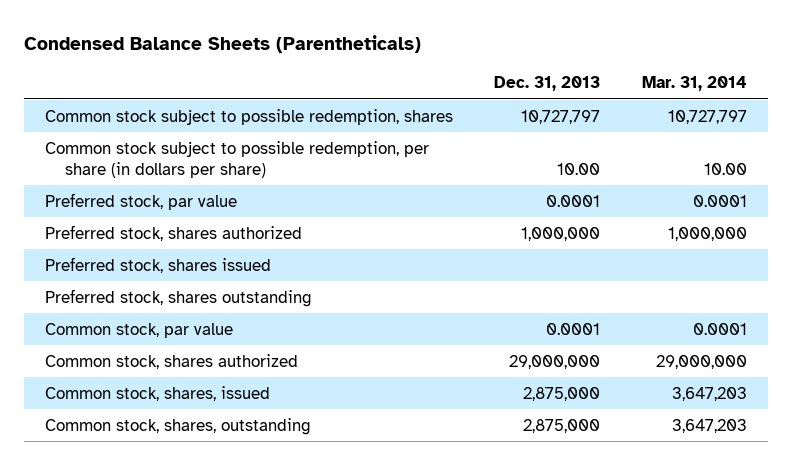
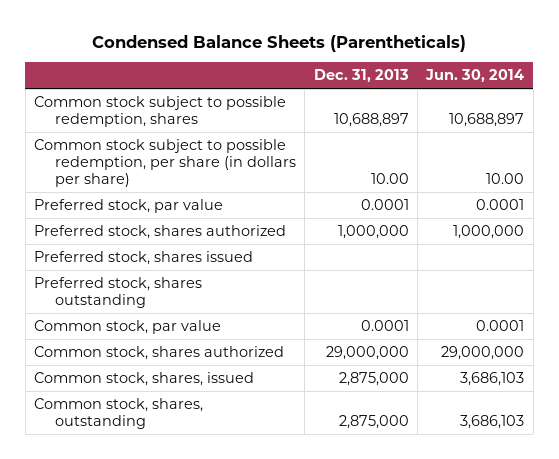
[641,76,747,92] Mar. 31, 2014 -> none
none -> [425,69,525,83] Jun. 30, 2014
[521,109,601,124] 10,727,797 -> [333,113,409,128] 10,688,897

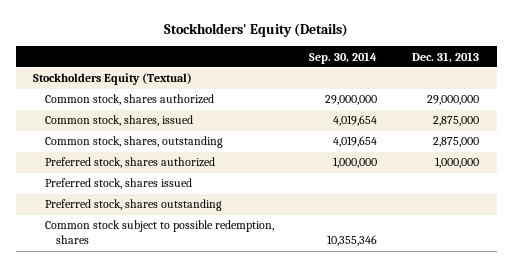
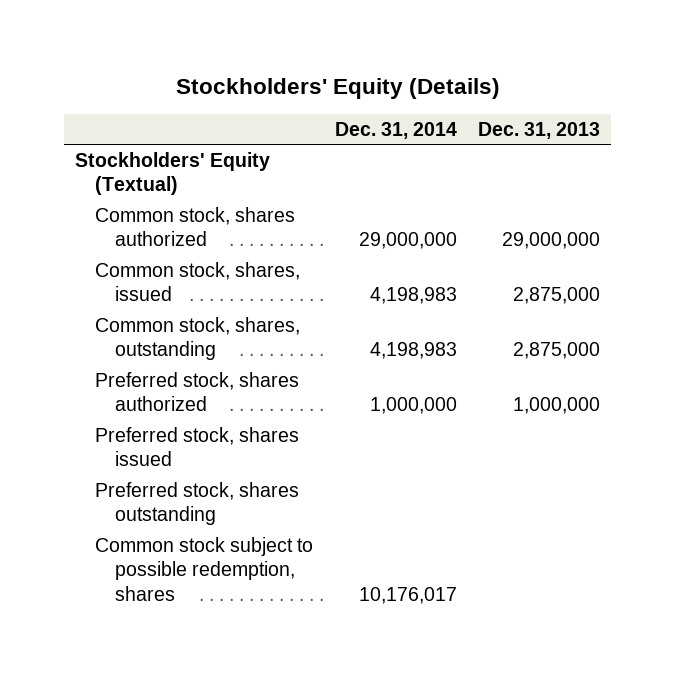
[308,51,377,64] Sep. 30, 2014 -> none
none -> [334,121,457,139] Dec. 31, 2014
[33,73,193,86] Stockholders Equity (Textual) -> [74,151,270,196] Stockholders' Equity (Textual)

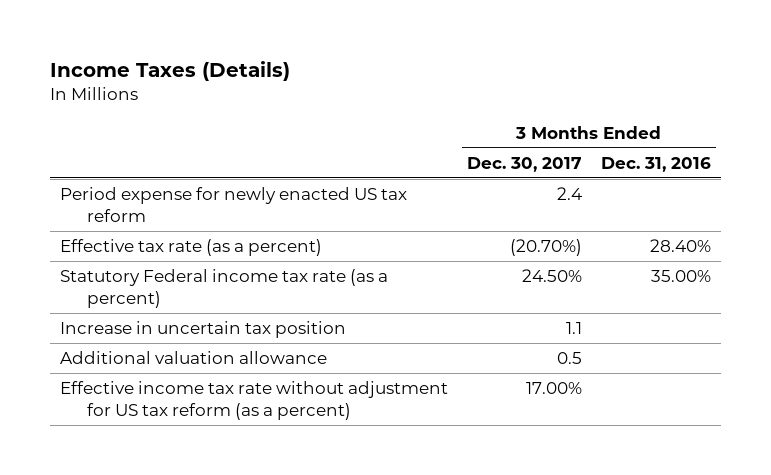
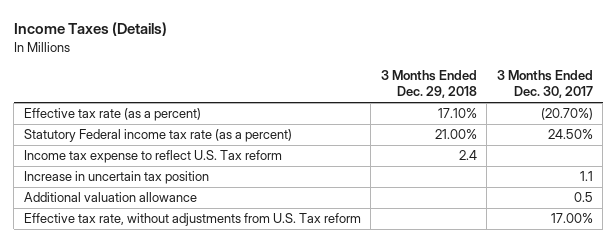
[601,156,712,172] Dec. 31, 2016 -> none
none -> [380,70,477,99] 3 Months Ended Dec. 29, 2018
[59,187,407,222] Period expense for newly enacted US tax reform -> none
none -> [23,150,282,164] Income tax expense to reflect U.S. Tax reform
[59,381,448,420] Effective income tax rate without adjustment for US tax reform (as a percent) -> [23,213,361,227] Effective tax rate, without adjustments from U.S. Tax reform

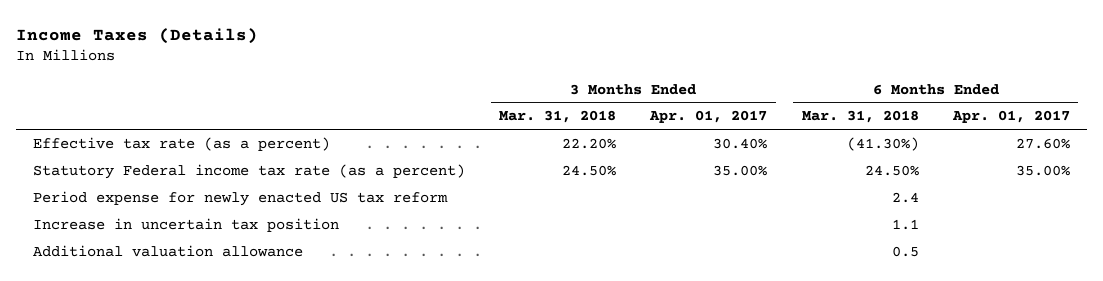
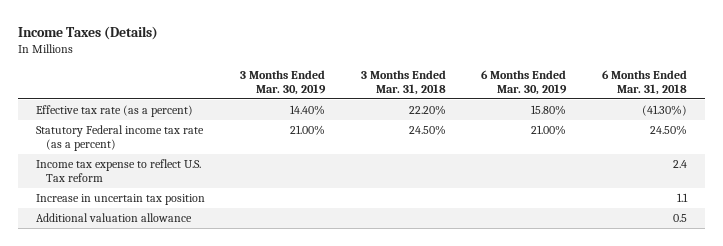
[649,110,768,124] Apr. 01, 2017 -> none
[951,110,1070,124] Apr. 01, 2017 -> none
none -> [240,69,327,95] 3 Months Ended Mar. 30, 2019
none -> [481,69,568,95] 6 Months Ended Mar. 30, 2019
[33,190,449,206] Period expense for newly enacted US tax reform -> none
none -> [35,159,201,183] Income tax expense to reflect U.S. Tax reform

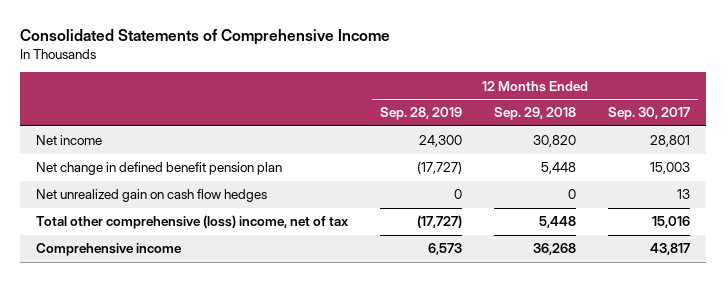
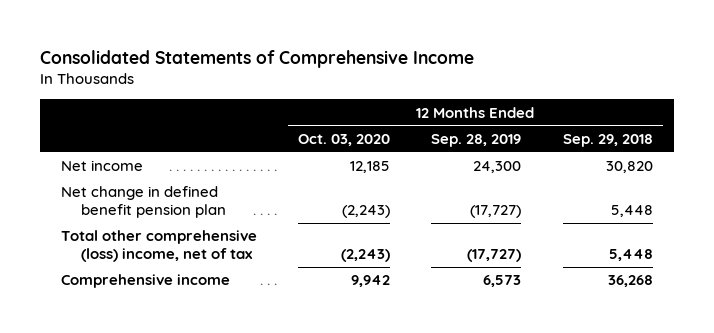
[608,107,691,121] Sep. 30, 2017 -> none
none -> [298,133,391,146] Oct. 03, 2020
[36,189,268,203] Net unrealized gain on cash flow hedges -> none

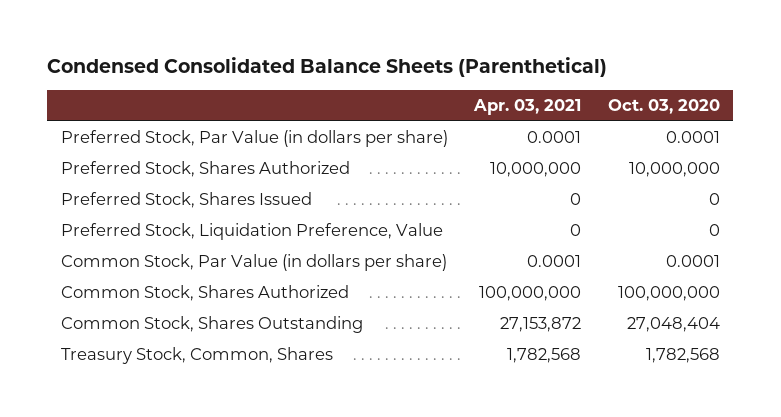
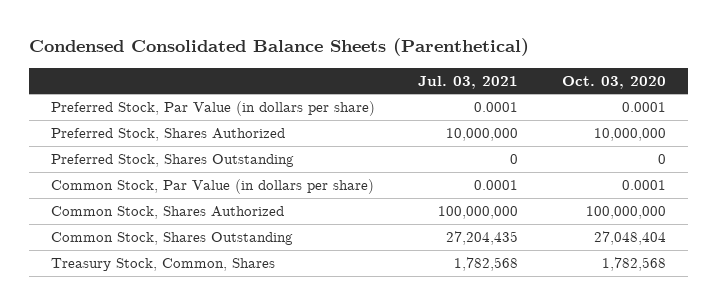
[473,98,582,115] Apr. 03, 2021 -> none
none -> [418,75,519,89] Jul. 03, 2021
[60,223,443,241] Preferred Stock, Liquidation Preference, Value -> none
[60,192,312,209] Preferred Stock, Shares Issued -> [50,154,294,168] Preferred Stock, Shares Outstanding

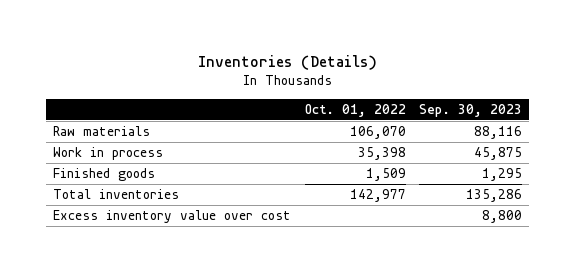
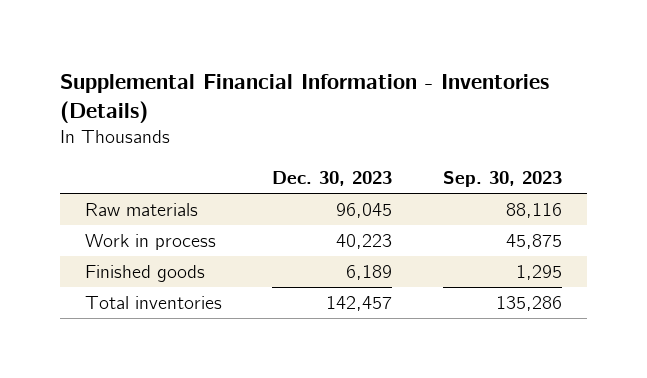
[197,54,377,70] Inventories (Details) -> [59,73,549,123] Supplemental Financial Information - Inventories (Details)
[304,103,406,117] Oct. 01, 2022 -> none
none -> [272,171,393,187] Dec. 30, 2023
[52,210,291,224] Excess inventory value over cost -> none

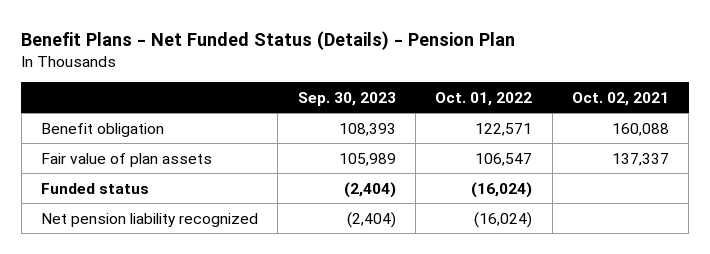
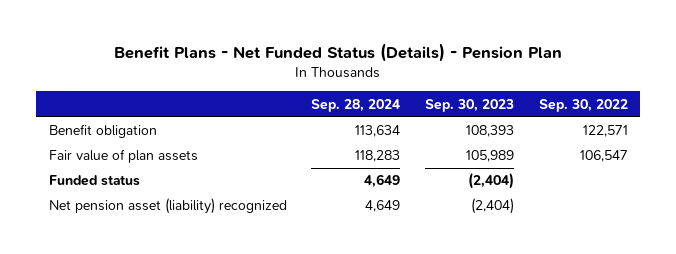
[435,92,533,107] Oct. 01, 2022 -> none
[571,92,669,107] Oct. 02, 2021 -> none
none -> [311,98,401,112] Sep. 28, 2024
none -> [538,98,628,112] Sep. 30, 2022
[41,212,259,227] Net pension liability recognized -> [48,198,287,215] Net pension asset (liability) recognized

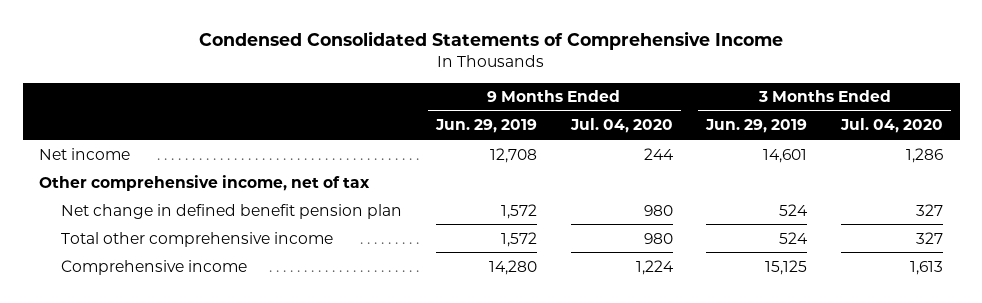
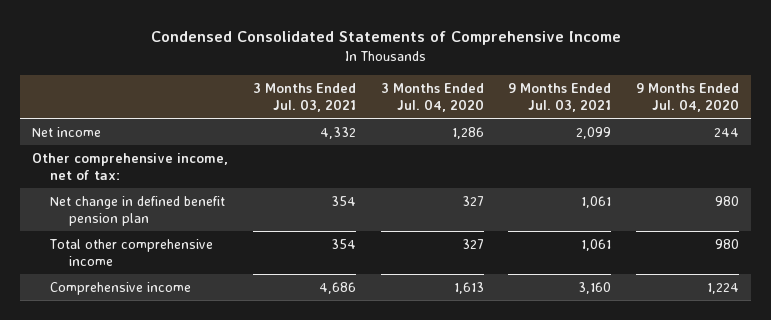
[435,119,538,134] Jun. 29, 2019 -> none
[705,119,808,134] Jun. 29, 2019 -> none
none -> [252,82,356,112] 3 Months Ended Jul. 03, 2021
none -> [508,82,612,112] 9 Months Ended Jul. 03, 2021
[39,174,371,191] Other comprehensive income, net of tax -> [32,152,229,180] Other comprehensive income, net of tax:

